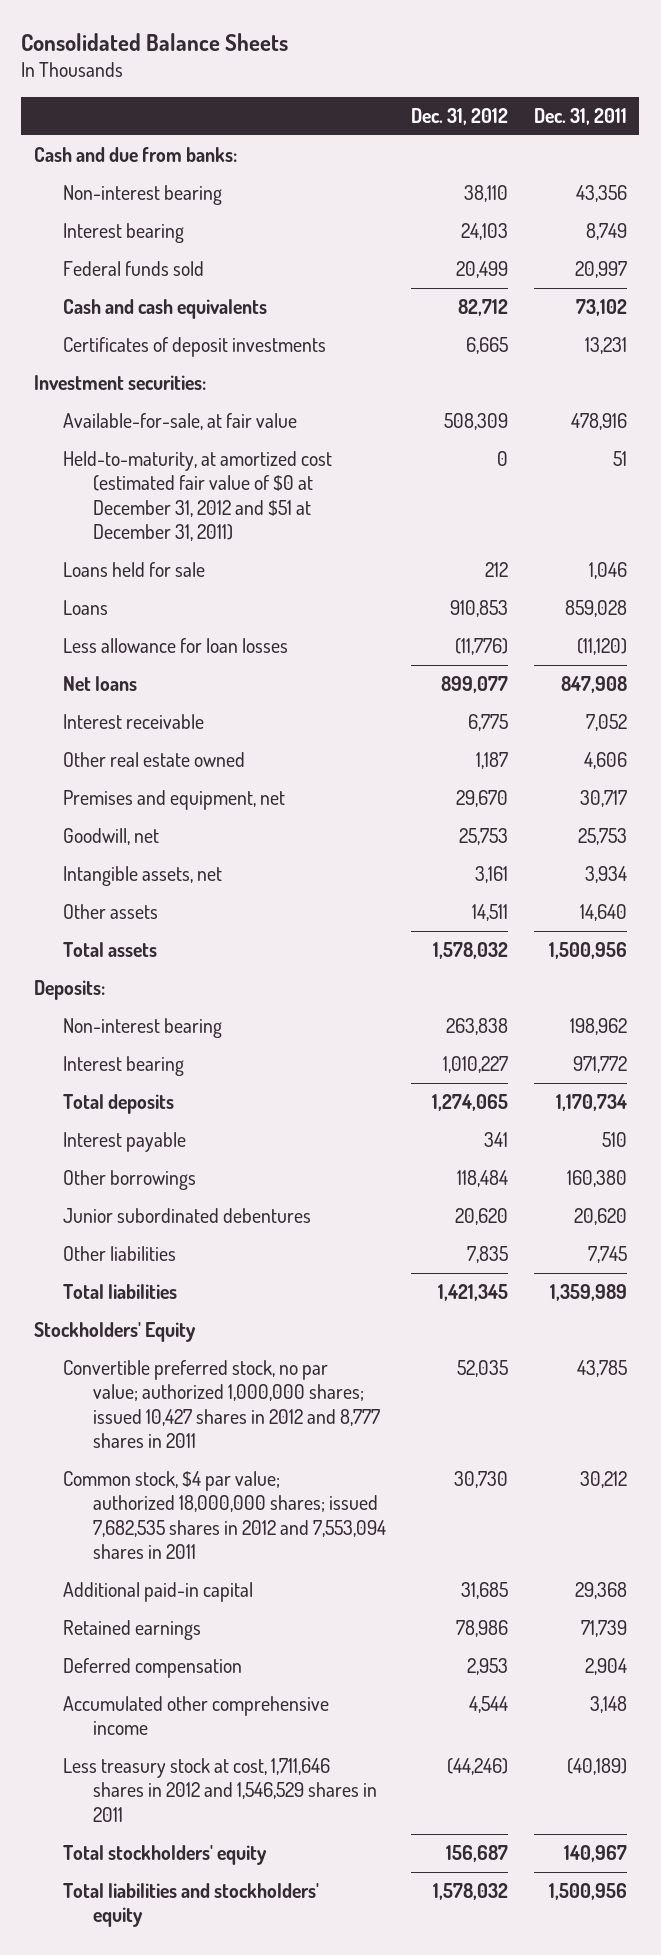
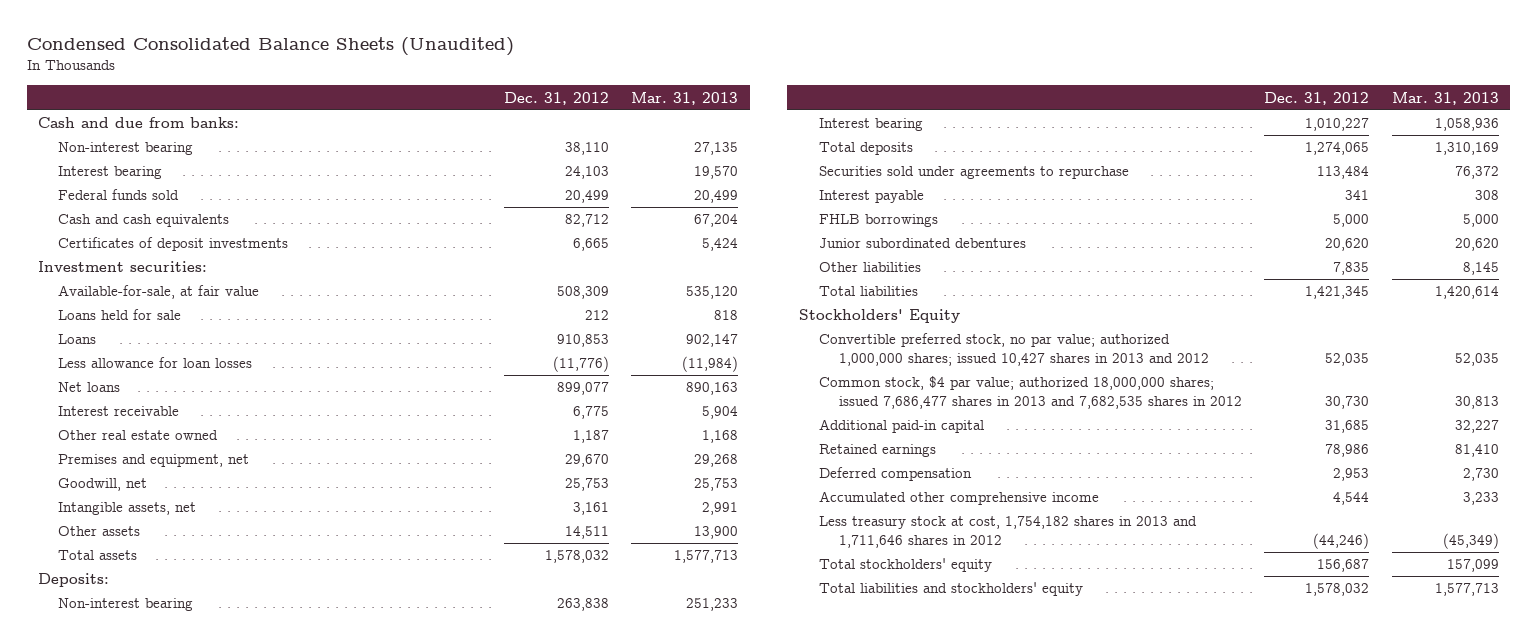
[21,33,289,52] Consolidated Balance Sheets -> [26,37,514,57] Condensed Consolidated Balance Sheets (Unaudited)
[533,107,627,125] Dec. 31, 2011 -> none
none -> [631,91,739,105] Mar. 31, 2013
[63,451,333,541] Held-to-maturity, at amortized cost (estimated fair value of $0 at December 31, 2012 and $51 at December 31, 2011) -> none
none -> [818,166,1129,180] Securities sold under agreements to repurchase
[63,1170,197,1191] Other borrowings -> none
none -> [818,214,938,228] FHLB borrowings
[63,1360,381,1448] Convertible preferred stock, no par value; authorized 1,000,000 shares; issued 10,427 shares in 2012 and 8,777 shares in 2011 -> [818,333,1209,366] Convertible preferred stock, no par value; authorized 1,000,000 shares; issued 10,427 shares in 2013 and 2012
[63,1471,387,1559] Common stock, $4 par value; authorized 18,000,000 shares; issued 7,682,535 shares in 2012 and 7,553,094 shares in 2011 -> [818,376,1242,409] Common stock, $4 par value; authorized 18,000,000 shares; issued 7,686,477 shares in 2013 and 7,682,535 shares in 2012
[63,1758,378,1822] Less treasury stock at cost, 1,711,646 shares in 2012 and 1,546,529 shares in 2011 -> [818,516,1197,548] Less treasury stock at cost, 1,754,182 shares in 2013 and 1,711,646 shares in 2012

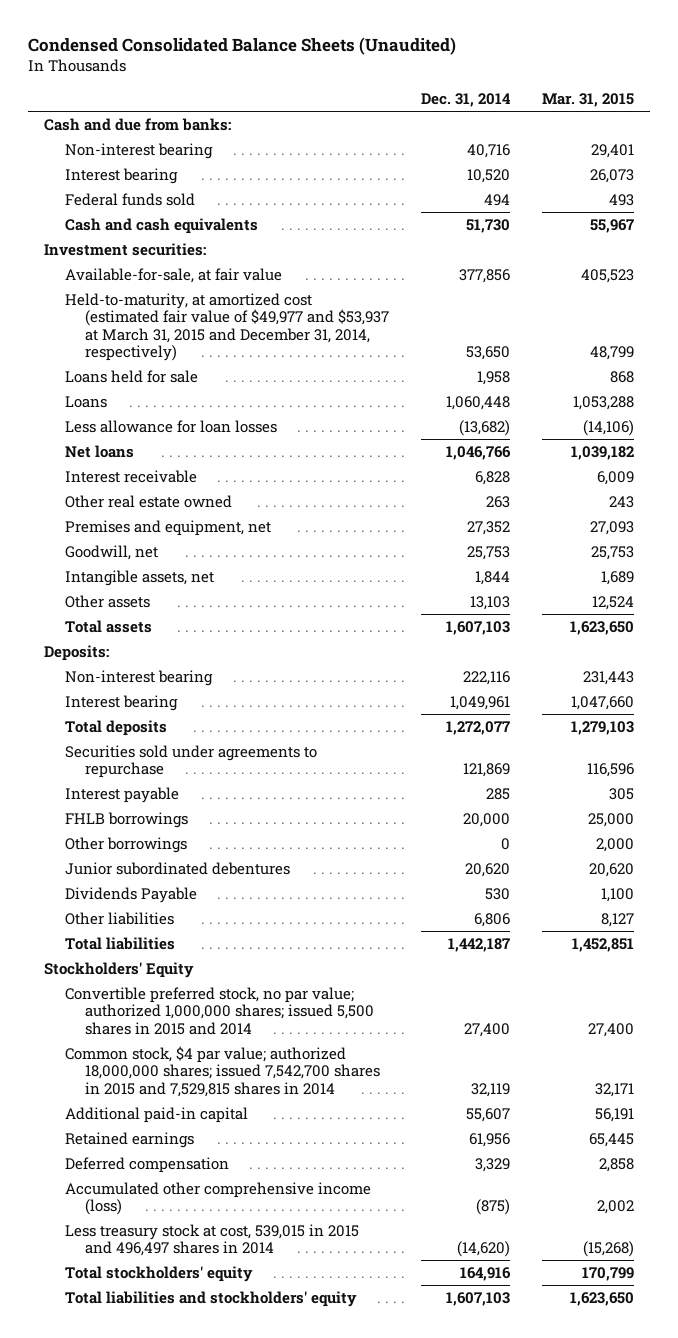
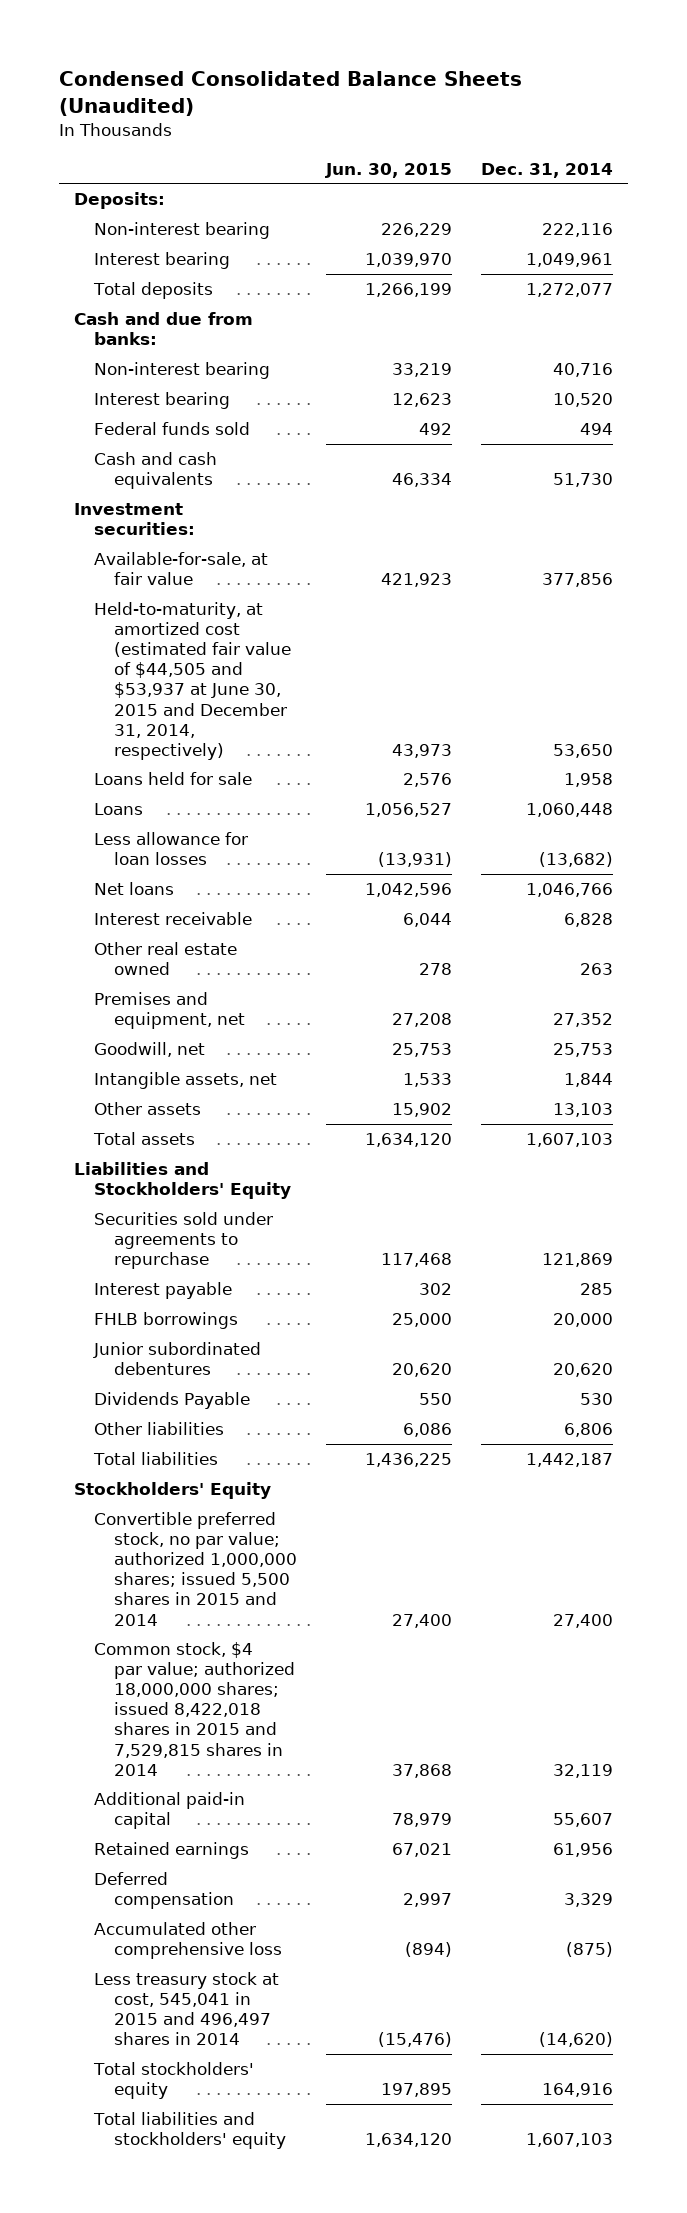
[542,93,635,108] Mar. 31, 2015 -> none
none -> [324,162,452,178] Jun. 30, 2015
[44,644,110,661] Deposits: -> [74,192,166,210] Deposits:
[64,669,213,686] Non-interest bearing -> [93,222,270,240] Non-interest bearing
[64,694,178,711] Interest bearing -> [93,252,230,270] Interest bearing
[64,719,167,736] Total deposits -> [92,282,213,300] Total deposits
[64,292,389,362] Held-to-maturity, at amortized cost (estimated fair value of $49,977 and $53,937 at March 31, 2015 and December 31, 2014, respectively) -> [93,602,291,760] Held-to-maturity, at amortized cost (estimated fair value of $44,505 and $53,937 at June 30, 2015 and December 31, 2014, respectively)
none -> [74,1162,291,1200] Liabilities and Stockholders' Equity
[64,836,187,853] Other borrowings -> none
[64,1045,380,1097] Common stock, $4 par value; authorized 18,000,000 shares; issued 7,542,700 shares in 2015 and 7,529,815 shares in 2014 -> [93,1642,295,1776] Common stock, $4 par value; authorized 18,000,000 shares; issued 8,422,018 shares in 2015 and 7,529,815 shares in 2014
[64,1181,371,1216] Accumulated other comprehensive income (loss) -> [93,1922,282,1960] Accumulated other comprehensive loss
[64,1223,359,1257] Less treasury stock at cost, 539,015 in 2015 and 496,497 shares in 2014 -> [93,1972,279,2046] Less treasury stock at cost, 545,041 in 2015 and 496,497 shares in 2014

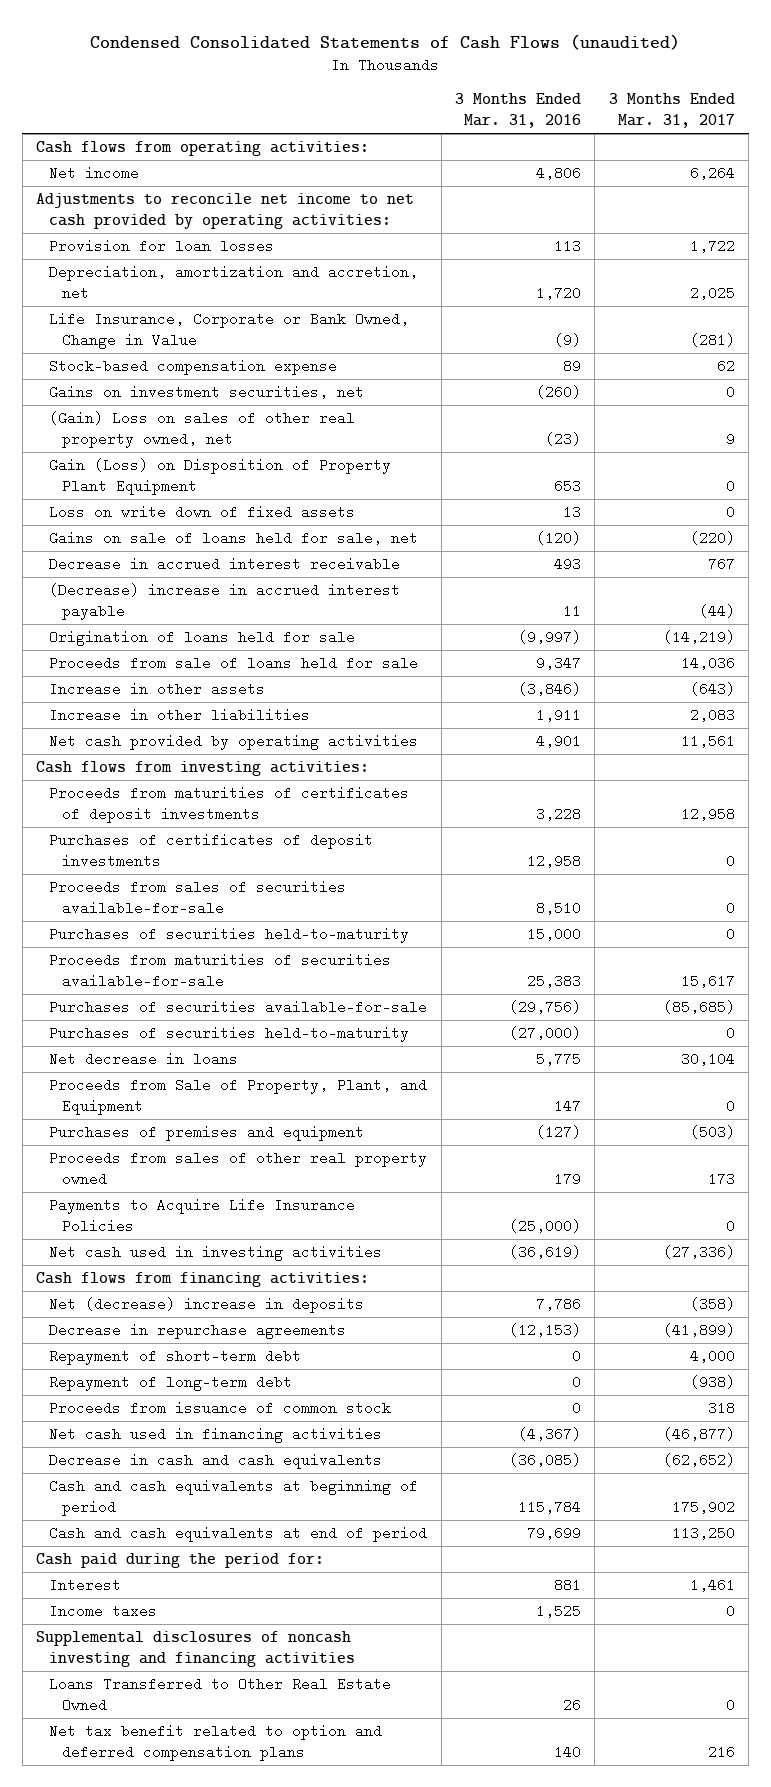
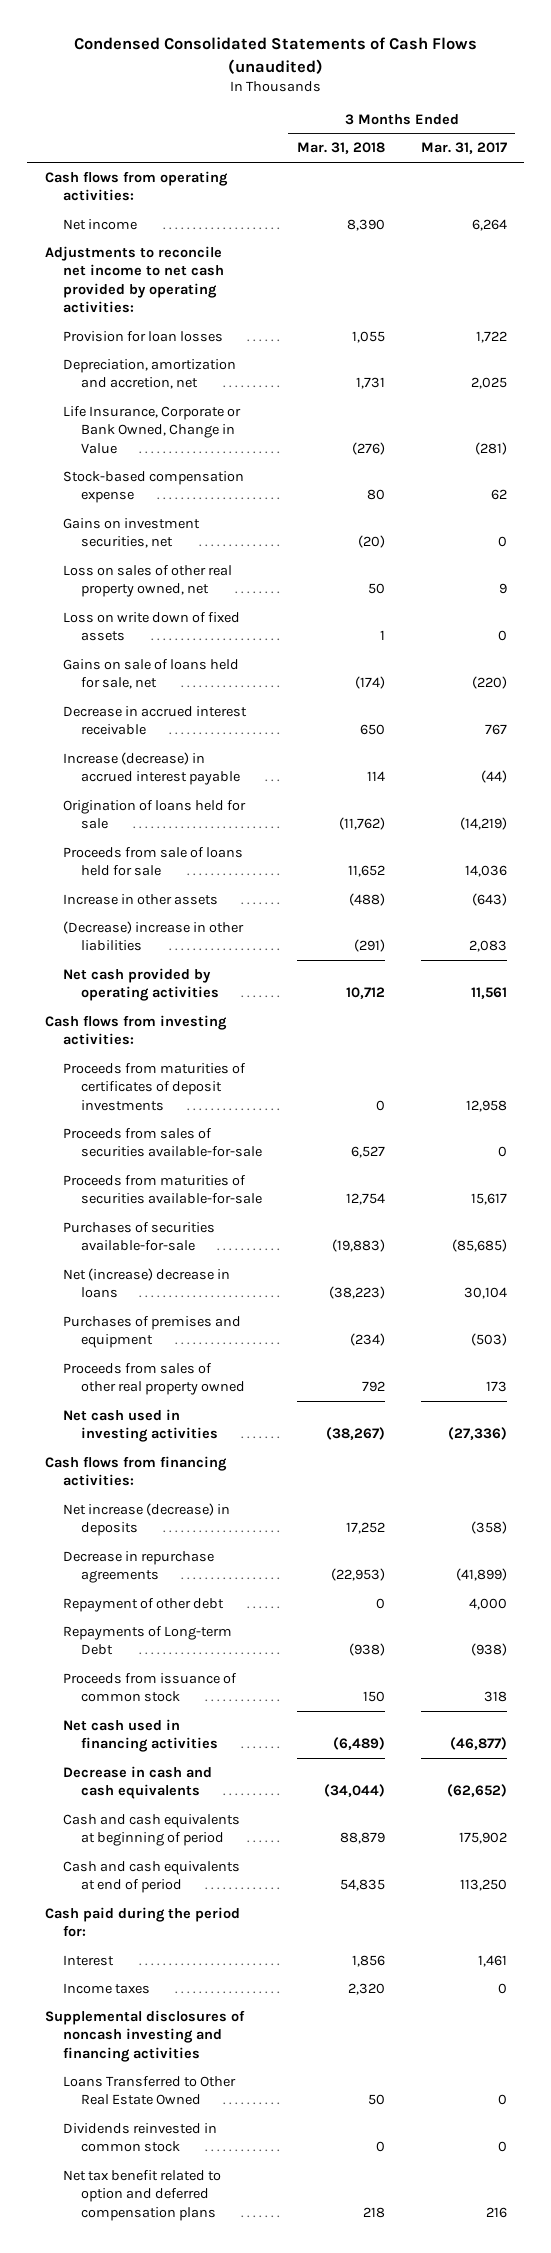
[455,93,582,129] 3 Months Ended Mar. 31, 2016 -> none
none -> [297,142,386,155] Mar. 31, 2018
[49,457,392,496] Gain (Loss) on Disposition of Property Plant Equipment -> none
[49,410,356,449] (Gain) Loss on sales of other real property owned, net -> [62,564,232,598] Loss on sales of other real property owned, net
[49,582,401,621] (Decrease) increase in accrued interest payable -> [62,751,241,786] Increase (decrease) in accrued interest payable
[49,707,311,722] Increase in other liabilities -> [62,920,244,952] (Decrease) increase in other liabilities
[49,832,374,869] Purchases of certificates of deposit investments -> none
[49,926,410,943] Purchases of securities held-to-maturity -> none
[49,1025,410,1042] Purchases of securities held-to-maturity -> none
[49,1077,428,1116] Proceeds from Sale of Property, Plant, and Equipment -> none
[49,1051,239,1066] Net decrease in loans -> [62,1267,230,1299] Net (increase) decrease in loans
[49,1197,356,1234] Payments to Acquire Life Insurance Policies -> none
[49,1296,365,1313] Net (decrease) increase in deposits -> [62,1502,230,1537] Net increase (decrease) in deposits
[49,1348,302,1365] Repayment of short-term debt -> [62,1597,224,1612] Repayment of other debt
[49,1374,293,1391] Repayment of long-term debt -> [62,1625,232,1656] Repayments of Long-term Debt
none -> [62,2122,217,2153] Dividends reinvested in common stock

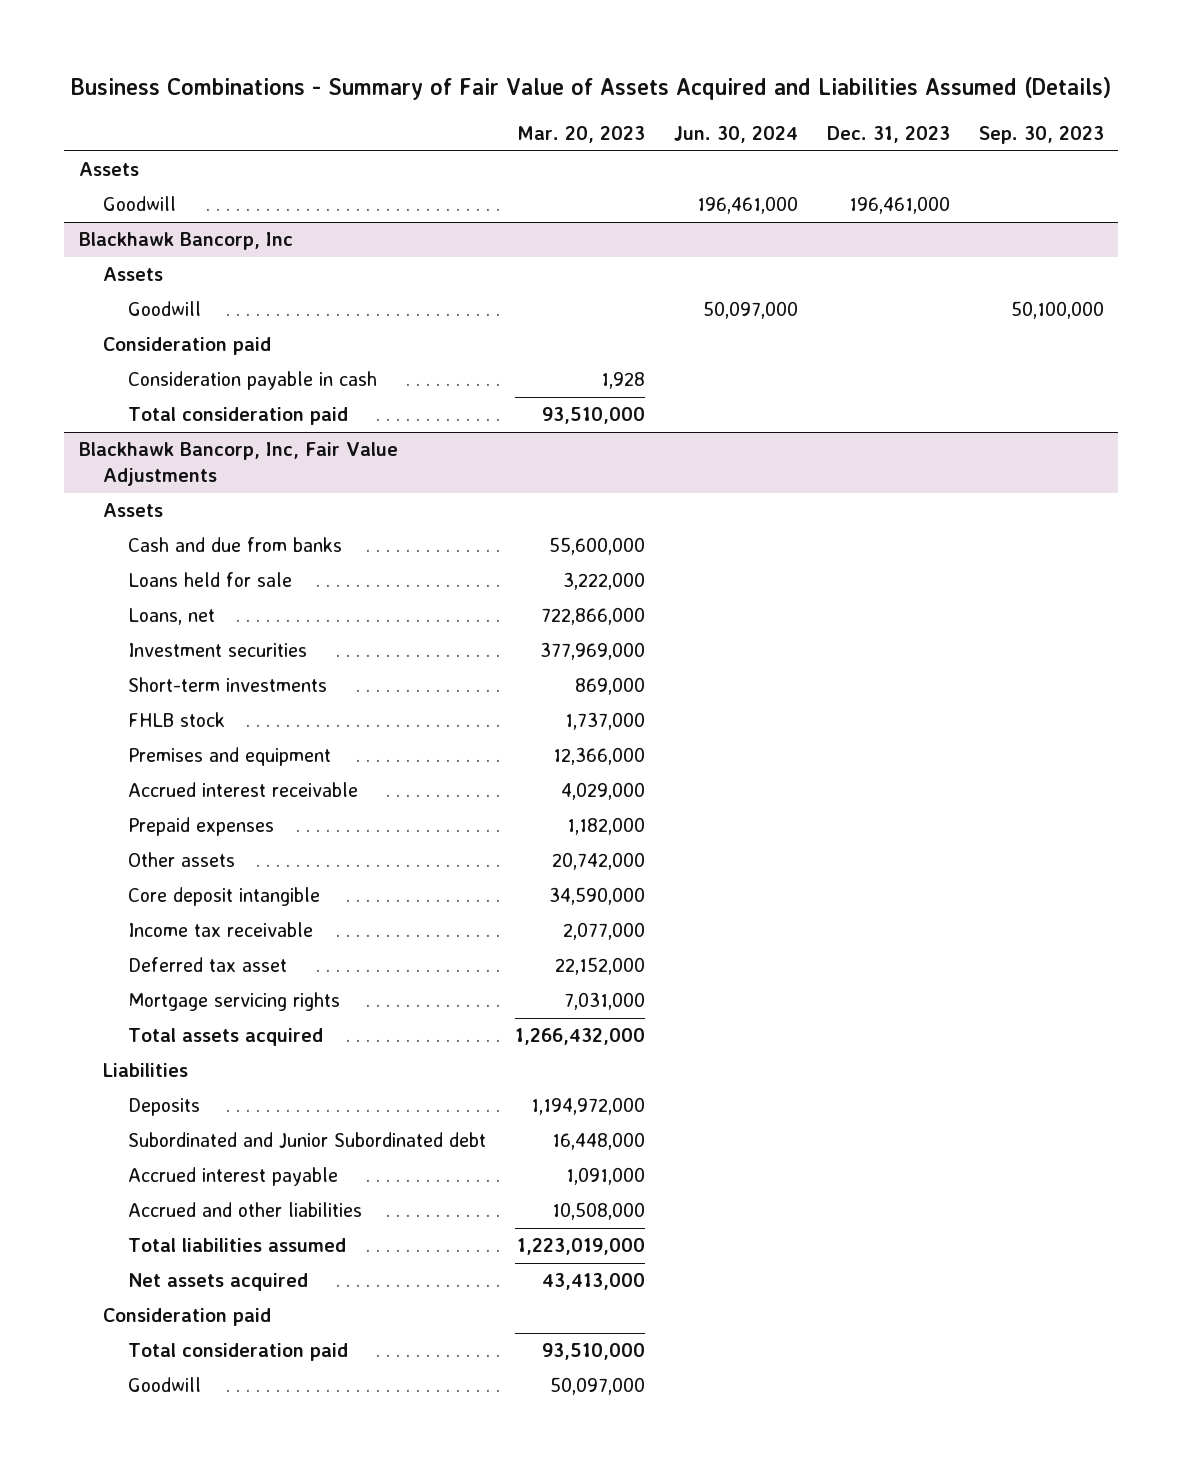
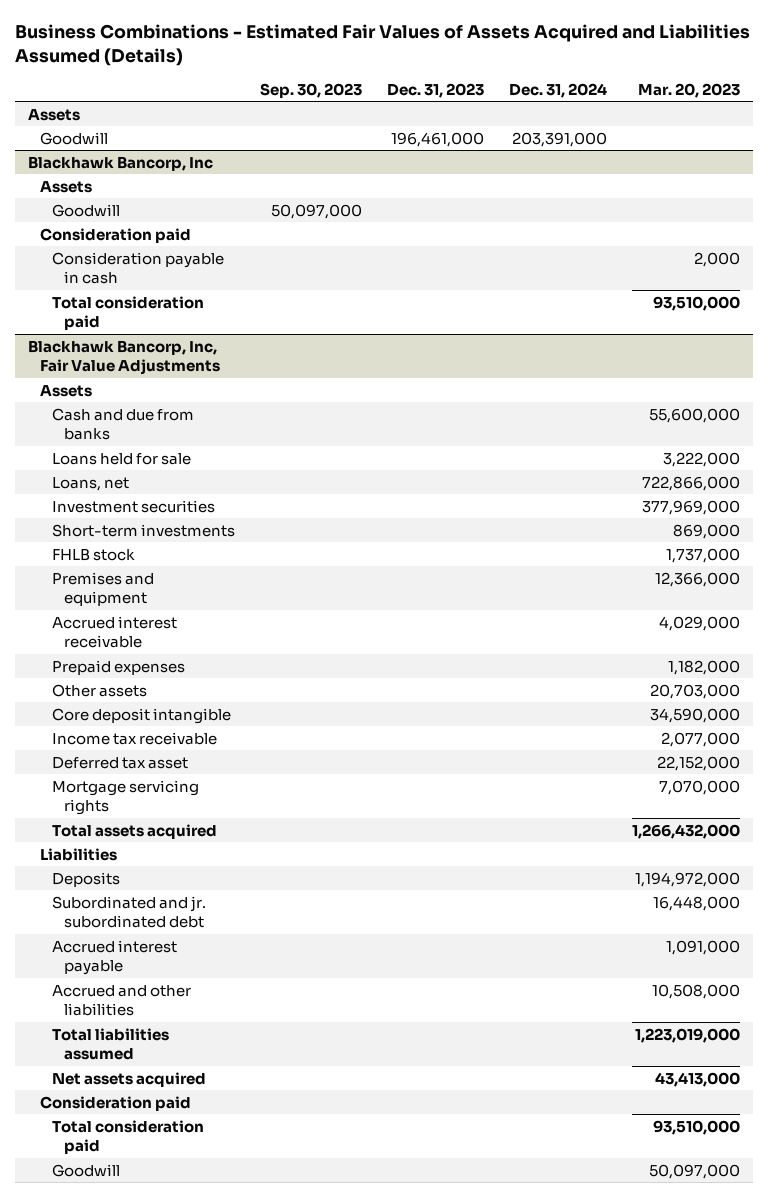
[71,77,1112,101] Business Combinations - Summary of Fair Value of Assets Acquired and Liabilities Assumed (Details) -> [15,24,751,66] Business Combinations - Estimated Fair Values of Assets Acquired and Liabilities Assumed (Details)
[673,125,798,143] Jun. 30, 2024 -> none
none -> [509,82,608,98] Dec. 31, 2024
[1010,301,1104,320] 50,100,000 -> [270,203,362,219] 50,097,000
[600,372,645,390] 1,928 -> [694,251,741,267] 2,000
[551,852,645,871] 20,742,000 -> [650,683,741,699] 20,703,000
[563,992,645,1011] 7,031,000 -> [659,779,741,795] 7,070,000
[127,1132,486,1149] Subordinated and Junior Subordinated debt -> [51,895,206,928] Subordinated and jr. subordinated debt

